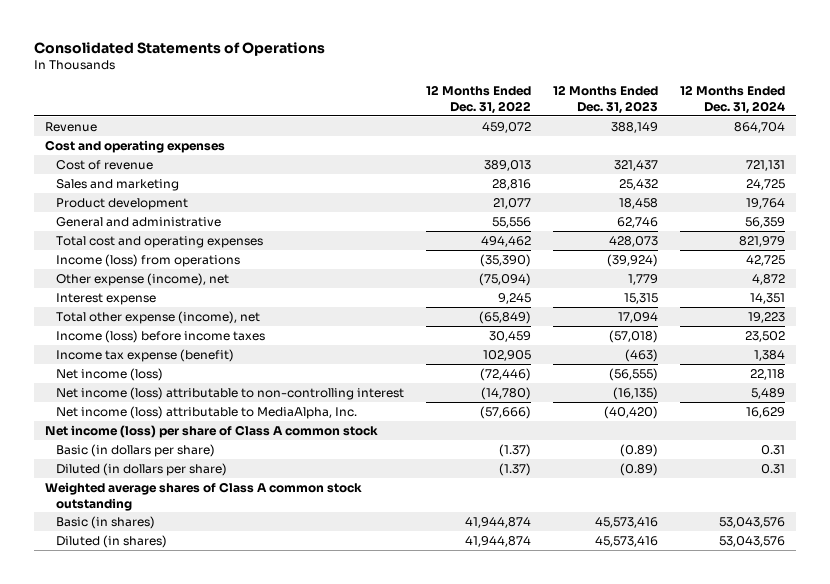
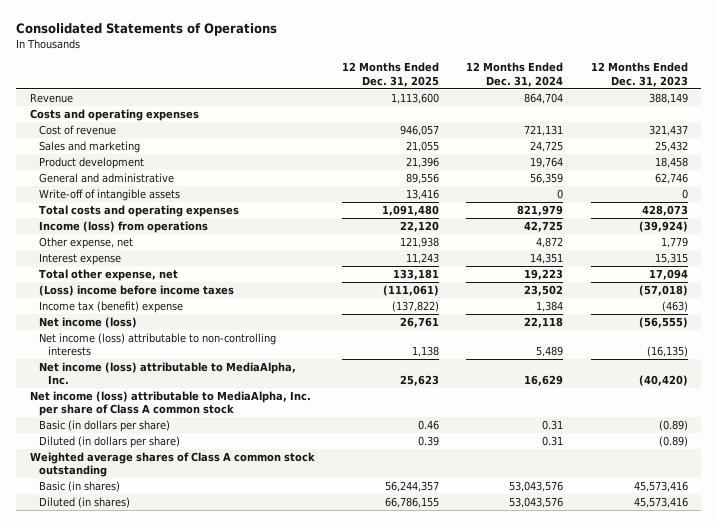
[426,85,532,114] 12 Months Ended Dec. 31, 2022 -> none
none -> [342,62,440,87] 12 Months Ended Dec. 31, 2025
[44,139,225,153] Cost and operating expenses -> [29,109,199,122] Costs and operating expenses
none -> [39,189,181,202] Write-off of intangible assets
[56,235,264,248] Total cost and operating expenses -> [39,205,240,218] Total costs and operating expenses
[56,272,230,286] Other expense (income), net -> [39,237,134,250] Other expense, net
[56,310,261,324] Total other expense (income), net -> [39,269,179,282] Total other expense, net
[56,329,266,343] Income (loss) before income taxes -> [39,285,235,297] (Loss) income before income taxes
[56,348,235,362] Income tax expense (benefit) -> [39,301,184,314] Income tax (benefit) expense
[56,386,405,400] Net income (loss) attributable to non-controlling interest -> [39,333,277,357] Net income (loss) attributable to non-controlling interests
[44,424,378,438] Net income (loss) per share of Class A common stock -> [29,391,311,417] Net income (loss) attributable to MediaAlpha, Inc. per share of Class A common stock

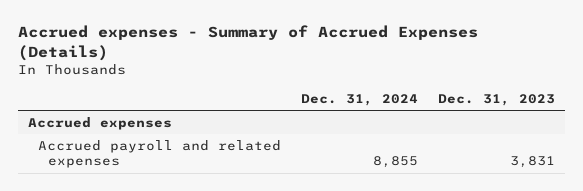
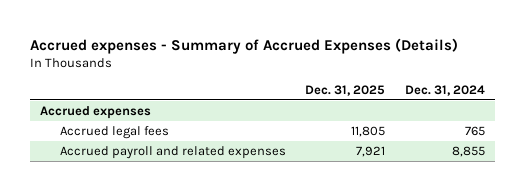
[438,94,556,107] Dec. 31, 2023 -> none
none -> [305,85,386,97] Dec. 31, 2025
none -> [59,125,169,139] Accrued legal fees

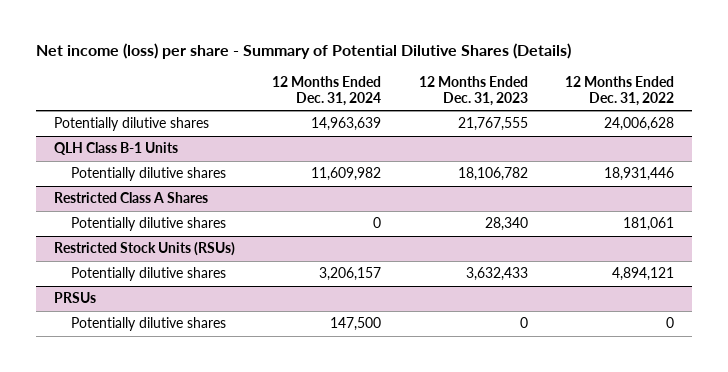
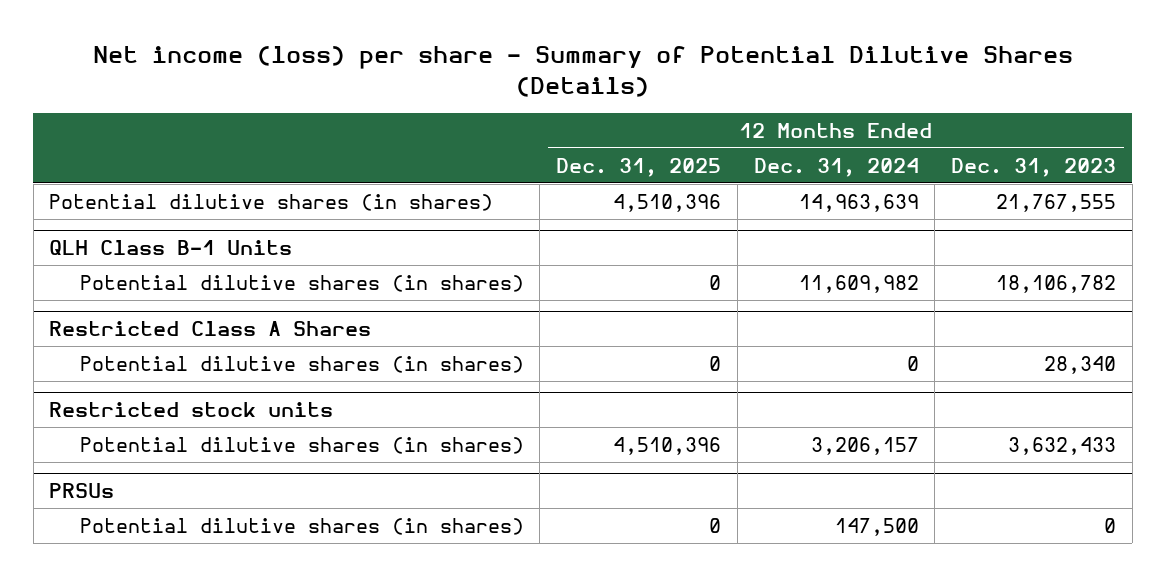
[564,75,674,106] 12 Months Ended Dec. 31, 2022 -> none
none -> [556,157,722,177] Dec. 31, 2025
[54,117,210,132] Potentially dilutive shares -> [49,193,494,211] Potential dilutive shares (in shares)
[70,167,226,182] Potentially dilutive shares -> [79,274,524,292] Potential dilutive shares (in shares)
[70,217,226,232] Potentially dilutive shares -> [79,355,524,373] Potential dilutive shares (in shares)
[54,242,236,257] Restricted Stock Units (RSUs) -> [49,402,334,418] Restricted stock units
[70,267,226,282] Potentially dilutive shares -> [79,436,524,454] Potential dilutive shares (in shares)
[70,317,226,332] Potentially dilutive shares -> [79,517,524,535] Potential dilutive shares (in shares)

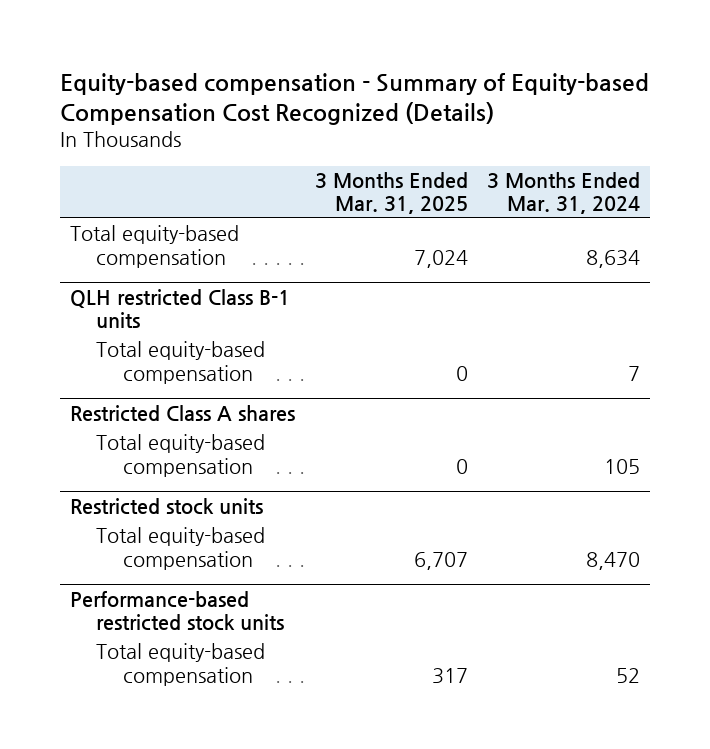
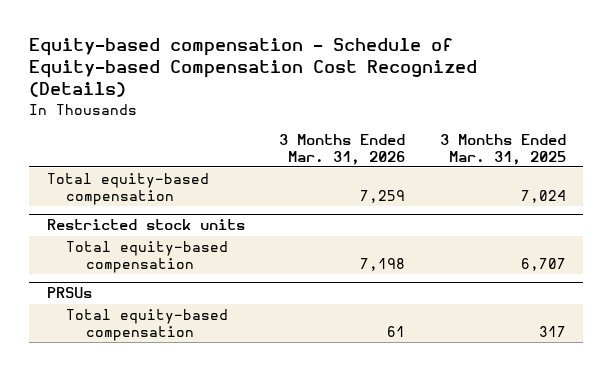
[60,73,650,126] Equity-based compensation - Summary of Equity-based Compensation Cost Recognized (Details) -> [29,38,478,98] Equity-based compensation - Schedule of Equity-based Compensation Cost Recognized (Details)
[487,171,641,215] 3 Months Ended Mar. 31, 2024 -> none
none -> [279,133,406,165] 3 Months Ended Mar. 31, 2026
[69,288,290,329] QLH restricted Class B-1 units -> none
[96,341,266,384] Total equity-based compensation -> none
[69,404,295,422] Restricted Class A shares -> none
[96,434,266,477] Total equity-based compensation -> none
[69,590,285,632] Performance-based restricted stock units -> [46,287,92,299] PRSUs

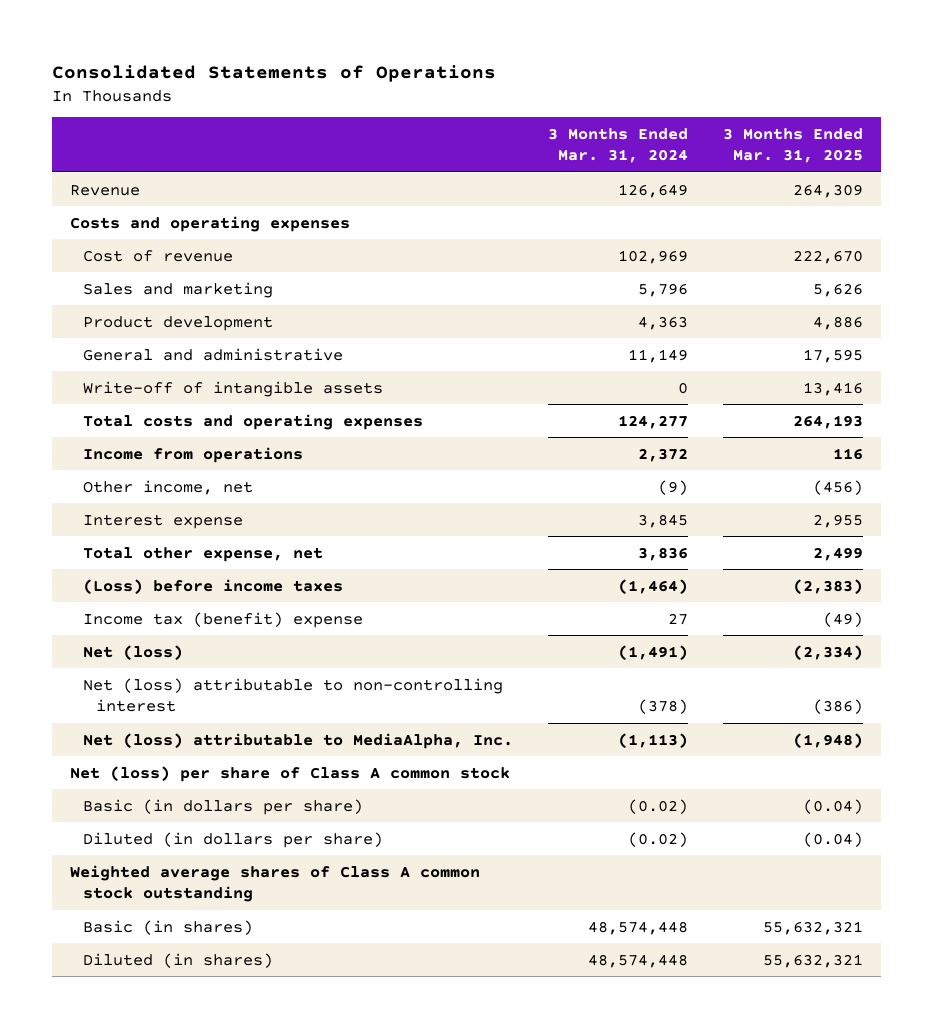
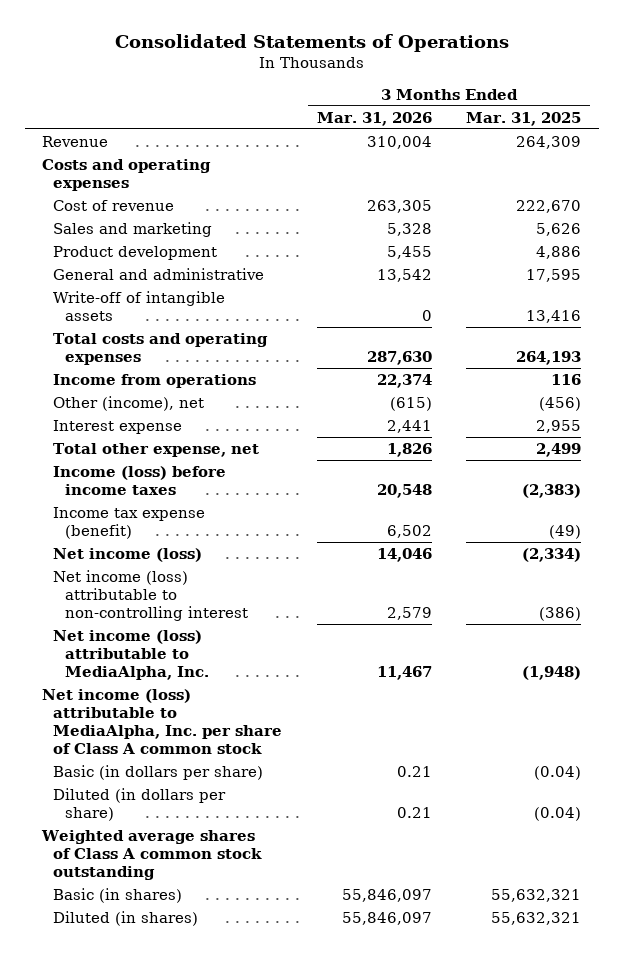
[548,127,689,164] 3 Months Ended Mar. 31, 2024 -> none
none -> [316,111,432,126] Mar. 31, 2026
[83,479,254,495] Other income, net -> [53,395,205,411] Other (income), net
[83,578,344,594] (Loss) before income taxes -> [53,465,227,495] Income (loss) before income taxes
[83,611,364,628] Income tax (benefit) expense -> [53,506,206,539] Income tax expense (benefit)
[83,644,184,660] Net (loss) -> [53,547,203,562] Net income (loss)
[83,677,504,712] Net (loss) attributable to non-controlling interest -> [53,569,248,622] Net income (loss) attributable to non-controlling interest
[83,732,514,749] Net (loss) attributable to MediaAlpha, Inc. -> [53,629,209,681] Net income (loss) attributable to MediaAlpha, Inc.
[69,765,510,782] Net (loss) per share of Class A common stock -> [41,688,283,755] Net income (loss) attributable to MediaAlpha, Inc. per share of Class A common stock

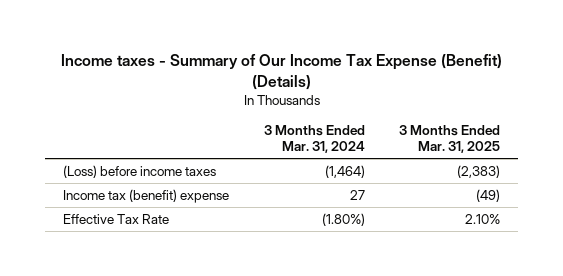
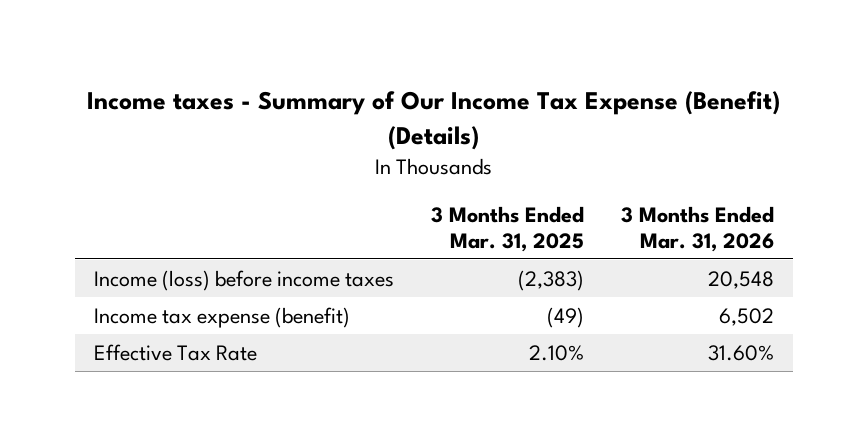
[263,124,365,153] 3 Months Ended Mar. 31, 2024 -> none
none -> [621,205,775,252] 3 Months Ended Mar. 31, 2026
[62,164,216,178] (Loss) before income taxes -> [93,269,394,291] Income (loss) before income taxes
[62,188,229,203] Income tax (benefit) expense -> [93,306,350,328] Income tax expense (benefit)

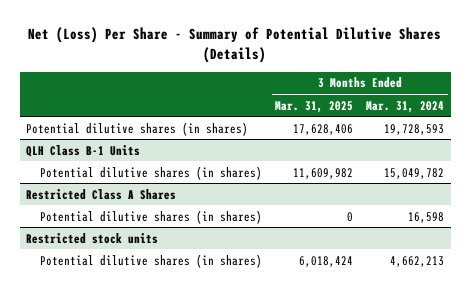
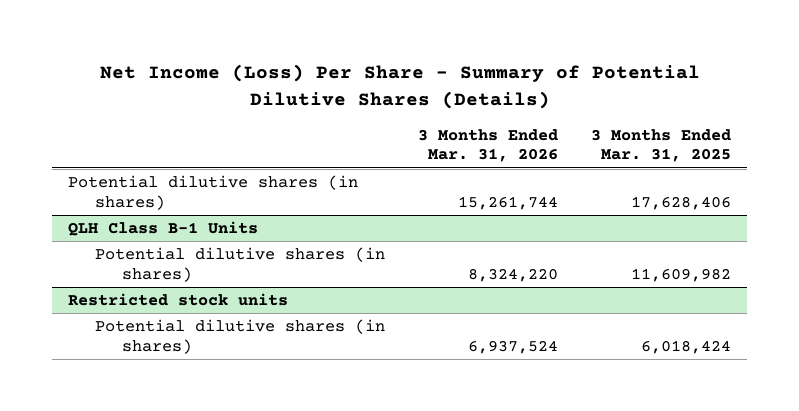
[28,27,442,64] Net (Loss) Per Share - Summary of Potential Dilutive Shares (Details) -> [99,64,700,109] Net Income (Loss) Per Share - Summary of Potential Dilutive Shares (Details)
[366,100,445,113] Mar. 31, 2024 -> none
none -> [417,128,558,163] 3 Months Ended Mar. 31, 2026
[26,188,177,200] Restricted Class A Shares -> none
[40,209,263,224] Potential dilutive shares (in shares) -> none

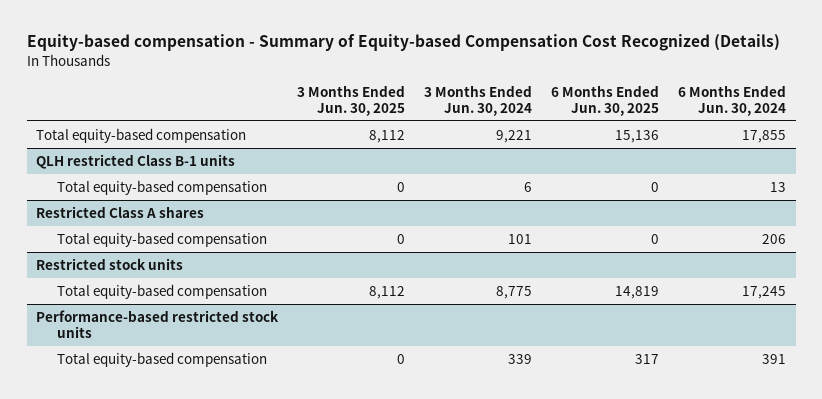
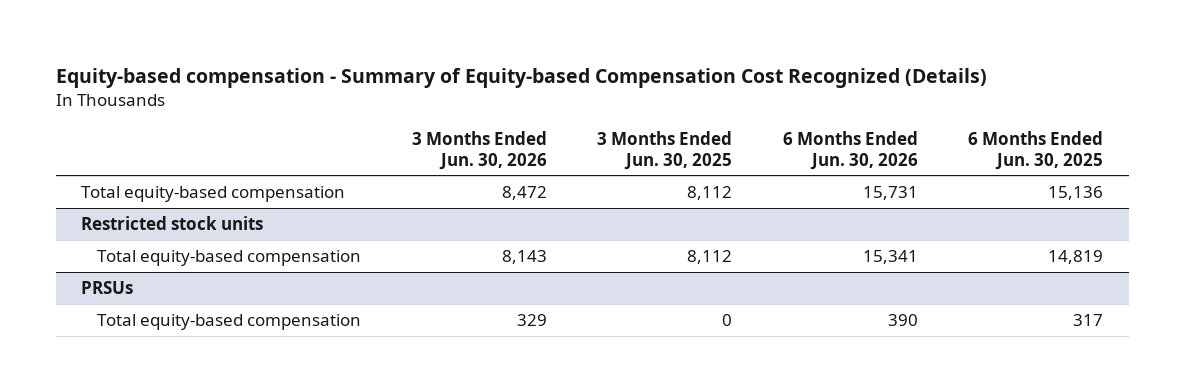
[424,84,533,116] 3 Months Ended Jun. 30, 2024 -> none
[678,84,787,116] 6 Months Ended Jun. 30, 2024 -> none
none -> [411,131,547,170] 3 Months Ended Jun. 30, 2026
none -> [782,131,918,170] 6 Months Ended Jun. 30, 2026
[36,153,236,169] QLH restricted Class B-1 units -> none
[56,179,267,195] Total equity-based compensation -> none
[36,205,205,218] Restricted Class A shares -> none
[56,231,267,247] Total equity-based compensation -> none
[36,309,280,338] Performance-based restricted stock units -> [81,281,134,295] PRSUs

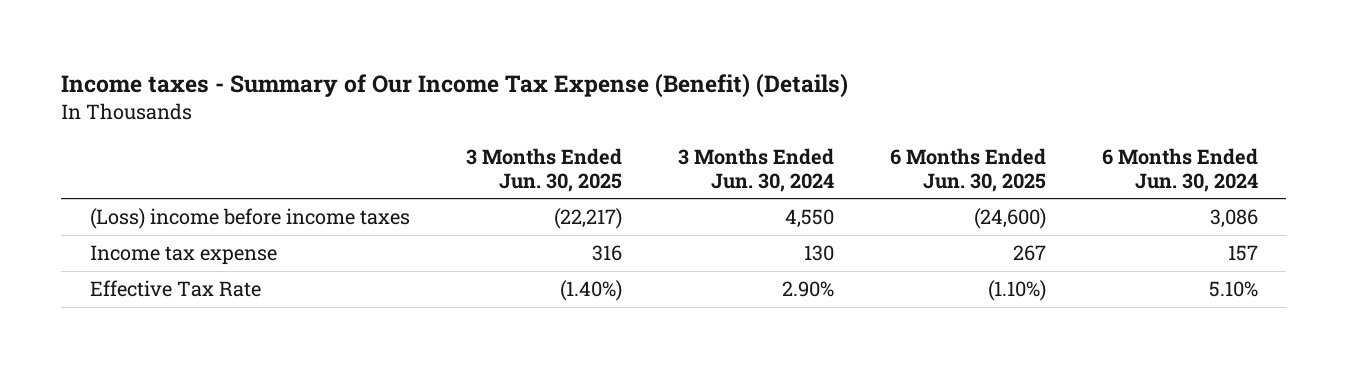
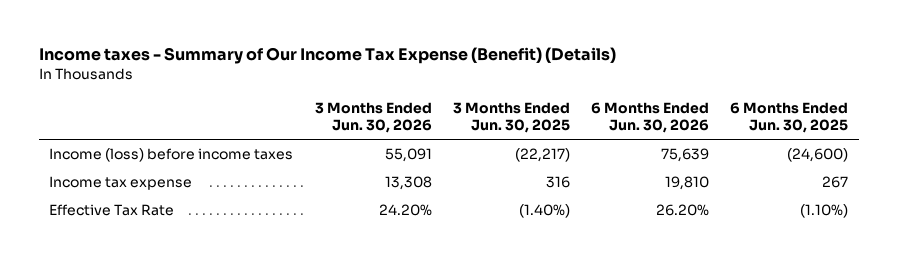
[677,148,834,192] 3 Months Ended Jun. 30, 2024 -> none
[1102,148,1259,192] 6 Months Ended Jun. 30, 2024 -> none
none -> [314,101,432,133] 3 Months Ended Jun. 30, 2026
none -> [591,101,710,133] 6 Months Ended Jun. 30, 2026
[89,208,410,230] (Loss) income before income taxes -> [49,148,294,163] Income (loss) before income taxes

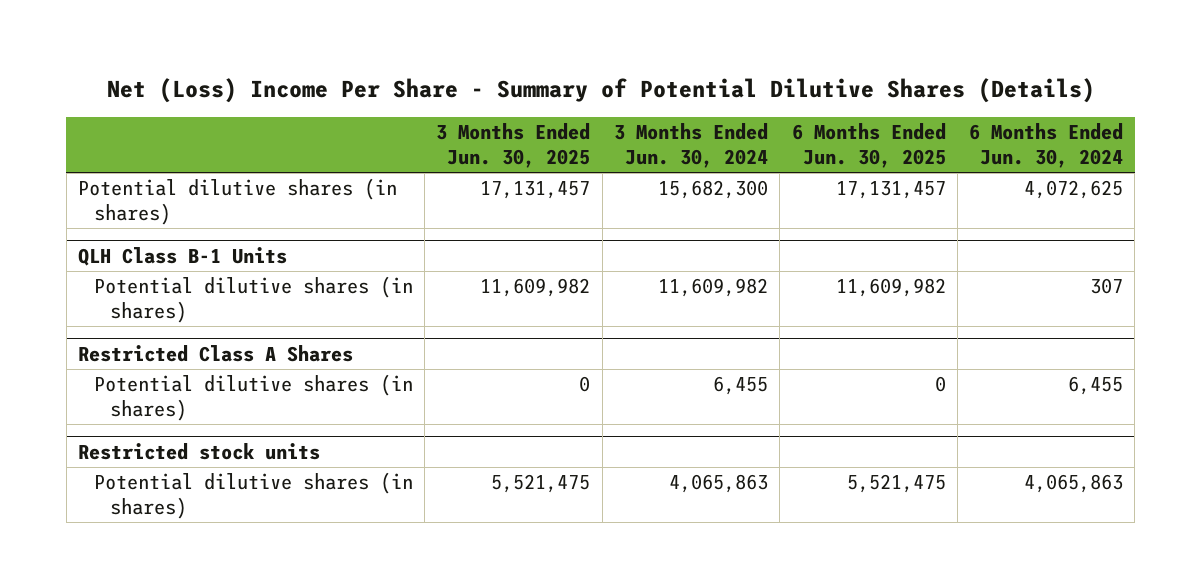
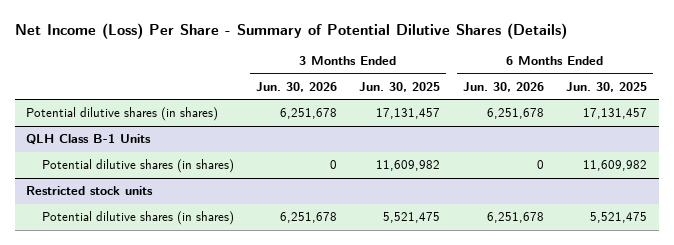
[106,78,1095,104] Net (Loss) Income Per Share - Summary of Potential Dilutive Shares (Details) -> [14,22,567,39] Net Income (Loss) Per Share - Summary of Potential Dilutive Shares (Details)
[613,123,768,169] 3 Months Ended Jun. 30, 2024 -> none
[969,123,1124,169] 6 Months Ended Jun. 30, 2024 -> none
none -> [256,81,338,92] Jun. 30, 2026
none -> [462,81,544,92] Jun. 30, 2026
[78,344,354,362] Restricted Class A Shares -> none
[93,374,413,422] Potential dilutive shares (in shares) -> none

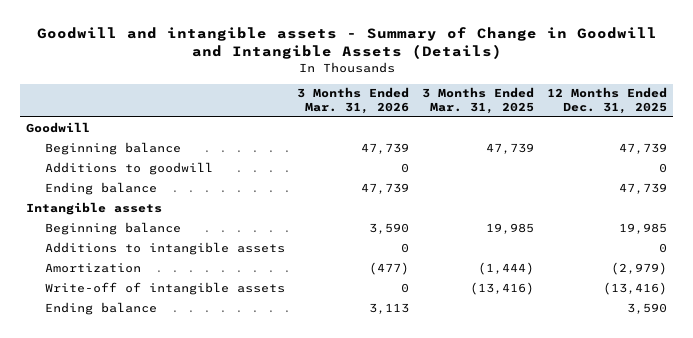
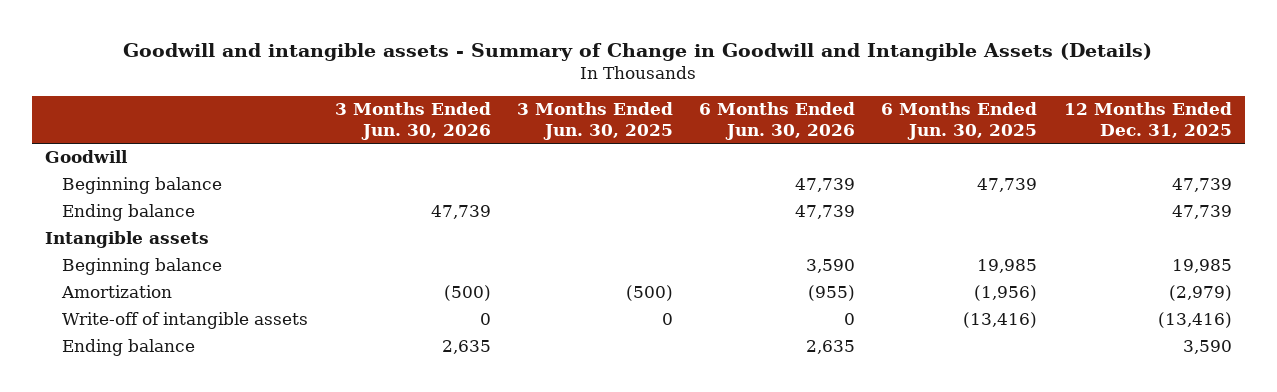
[297,87,410,115] 3 Months Ended Mar. 31, 2026 -> none
[422,87,535,115] 3 Months Ended Mar. 31, 2025 -> none
none -> [334,102,491,140] 3 Months Ended Jun. 30, 2026
none -> [516,102,673,140] 3 Months Ended Jun. 30, 2025
none -> [699,102,856,140] 6 Months Ended Jun. 30, 2026
none -> [881,102,1038,140] 6 Months Ended Jun. 30, 2025
[44,161,213,175] Additions to goodwill -> none
[44,241,285,255] Additions to intangible assets -> none

